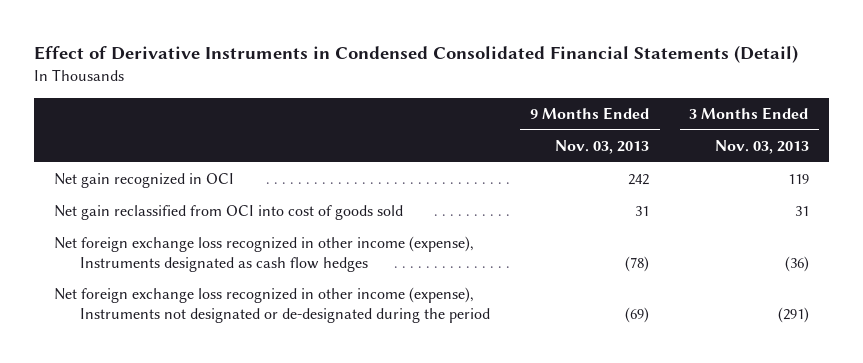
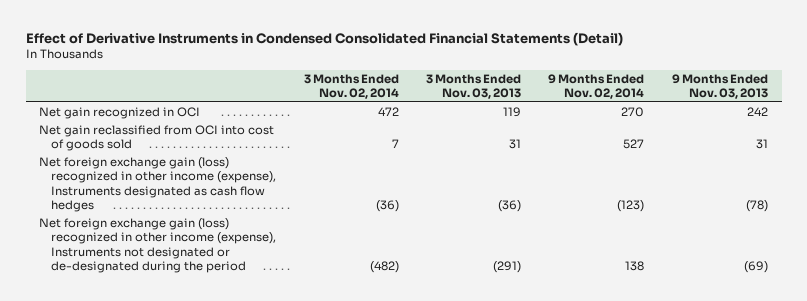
none -> [303,73,399,100] 3 Months Ended Nov. 02, 2014
none -> [548,73,645,100] 9 Months Ended Nov. 02, 2014
[54,236,475,272] Net foreign exchange loss recognized in other income (expense), Instruments designated as cash flow hedges -> [39,156,277,213] Net foreign exchange gain (loss) recognized in other income (expense), Instruments designated as cash flow hedges
[54,287,490,323] Net foreign exchange loss recognized in other income (expense), Instruments not designated or de-designated during the period -> [39,217,277,274] Net foreign exchange gain (loss) recognized in other income (expense), Instruments not designated or de-designated during the period

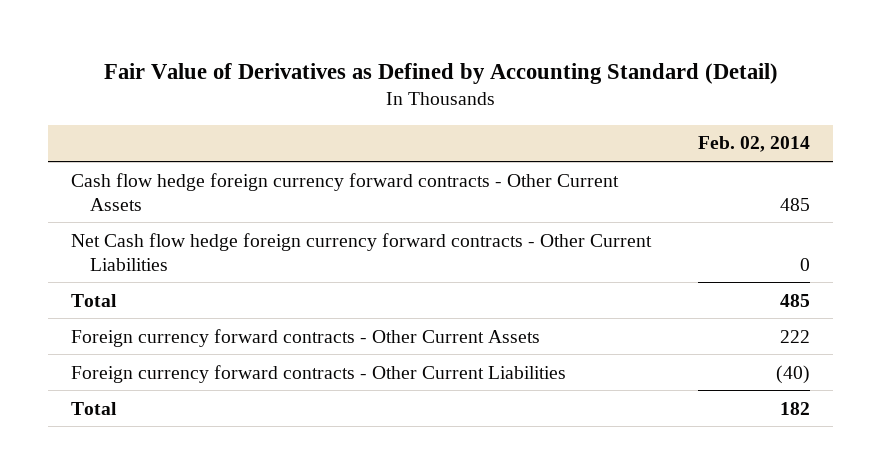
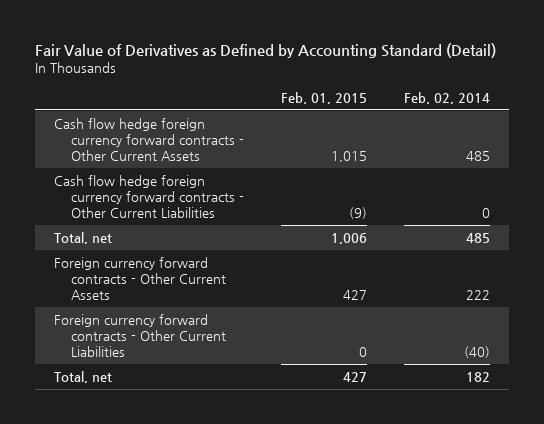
none -> [281,91,368,104] Feb. 01, 2015
[71,232,653,271] Net Cash flow hedge foreign currency forward contracts - Other Current Liabilities -> [53,175,244,219] Cash flow hedge foreign currency forward contracts - Other Current Liabilities
[71,293,118,307] Total -> [53,232,112,245] Total, net
[71,401,118,415] Total -> [53,371,112,384] Total, net

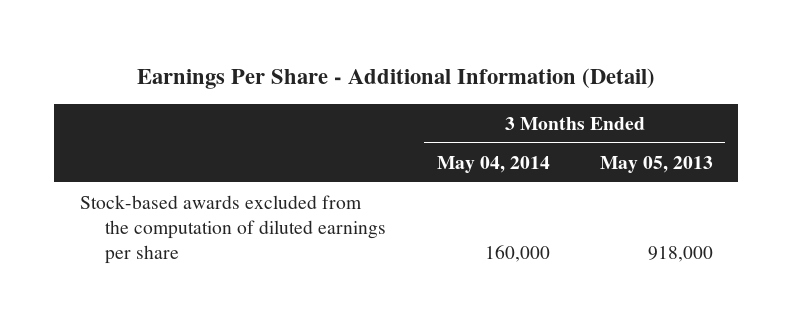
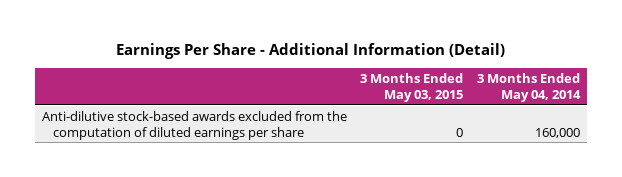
[599,155,713,173] May 05, 2013 -> none
none -> [360,73,464,103] 3 Months Ended May 03, 2015
[79,194,387,264] Stock-based awards excluded from the computation of diluted earnings per share -> [41,110,347,140] Anti-dilutive stock-based awards excluded from the computation of diluted earnings per share

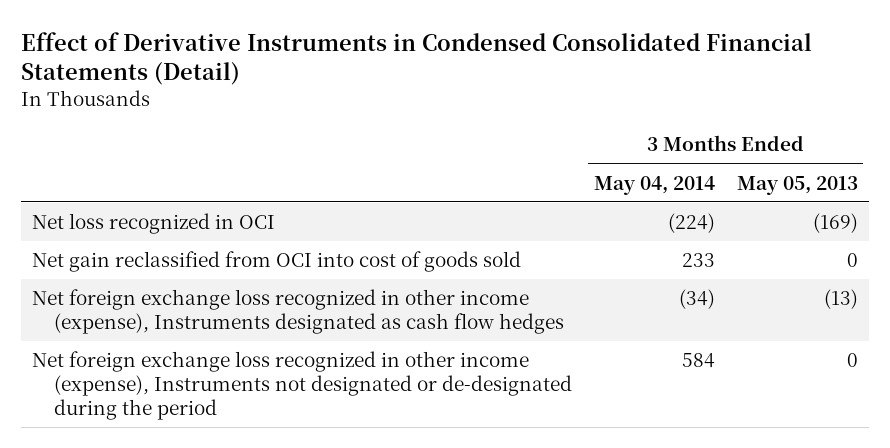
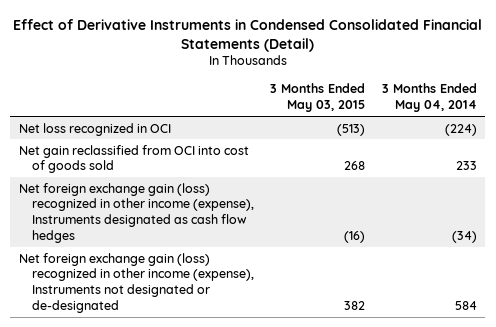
[736,175,858,195] May 05, 2013 -> none
none -> [270,83,366,113] 3 Months Ended May 03, 2015
[32,289,564,334] Net foreign exchange loss recognized in other income (expense), Instruments designated as cash flow hedges -> [18,182,254,243] Net foreign exchange gain (loss) recognized in other income (expense), Instruments designated as cash flow hedges
[32,351,572,420] Net foreign exchange loss recognized in other income (expense), Instruments not designated or de-designated during the period -> [18,252,254,313] Net foreign exchange gain (loss) recognized in other income (expense), Instruments not designated or de-designated

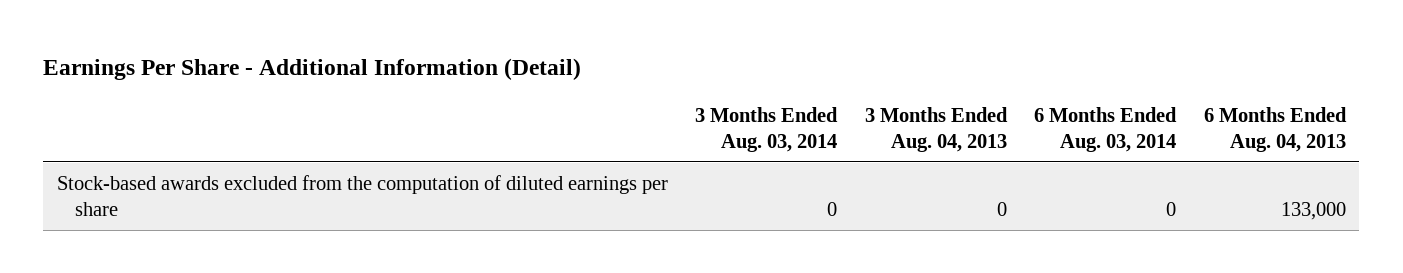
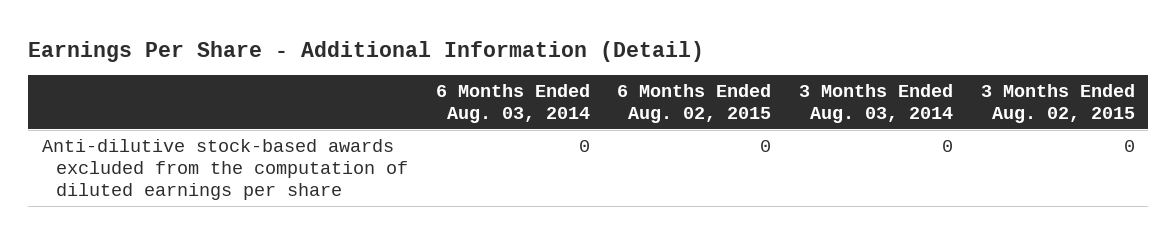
[864,106,1008,152] 3 Months Ended Aug. 04, 2013 -> none
[1203,106,1347,152] 6 Months Ended Aug. 04, 2013 -> none
none -> [617,84,772,124] 6 Months Ended Aug. 02, 2015
none -> [980,84,1135,124] 3 Months Ended Aug. 02, 2015
[56,174,668,217] Stock-based awards excluded from the computation of diluted earnings per share -> [41,138,409,201] Anti-dilutive stock-based awards excluded from the computation of diluted earnings per share

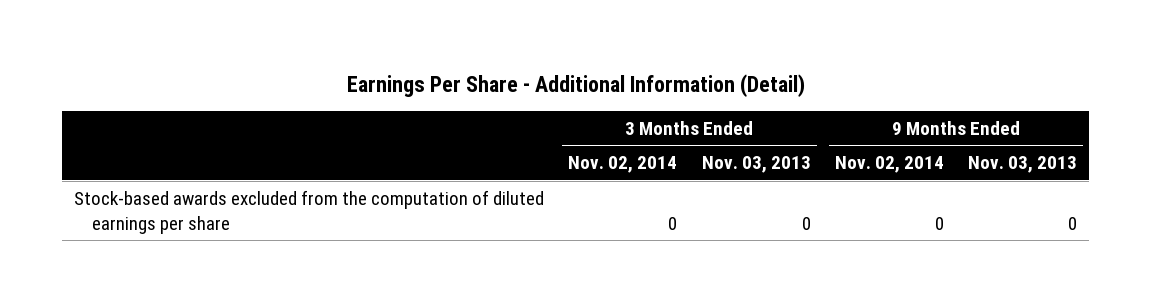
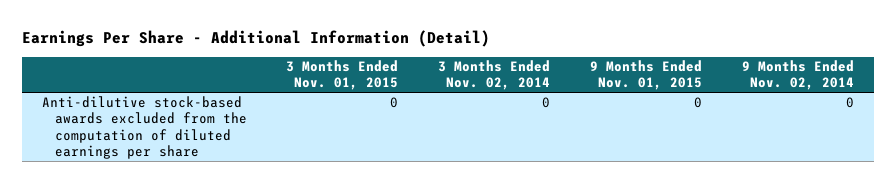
[701,156,811,174] Nov. 03, 2013 -> none
[968,156,1078,174] Nov. 03, 2013 -> none
none -> [286,59,399,91] 3 Months Ended Nov. 01, 2015
none -> [589,59,702,91] 9 Months Ended Nov. 01, 2015
[74,190,545,234] Stock-based awards excluded from the computation of diluted earnings per share -> [42,96,247,159] Anti-dilutive stock-based awards excluded from the computation of diluted earnings per share

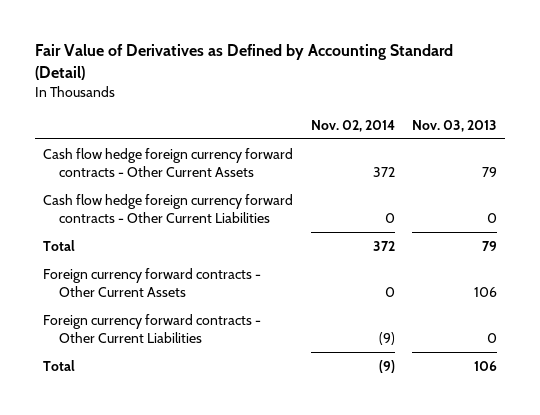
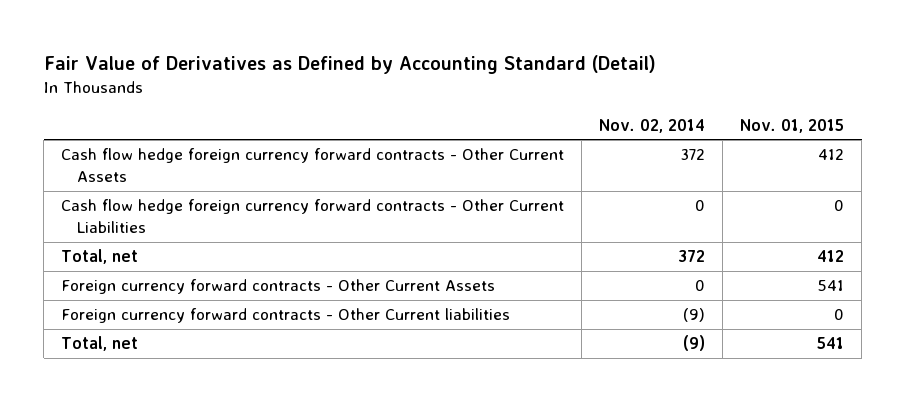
[411,119,497,132] Nov. 03, 2013 -> none
none -> [740,118,845,133] Nov. 01, 2015
[43,240,76,252] Total -> [61,249,139,265] Total, net
[43,314,262,343] Foreign currency forward contracts - Other Current Liabilities -> [61,308,511,324] Foreign currency forward contracts - Other Current liabilities
[43,360,76,372] Total -> [61,336,139,352] Total, net

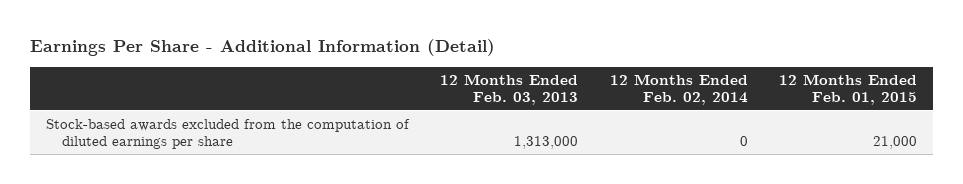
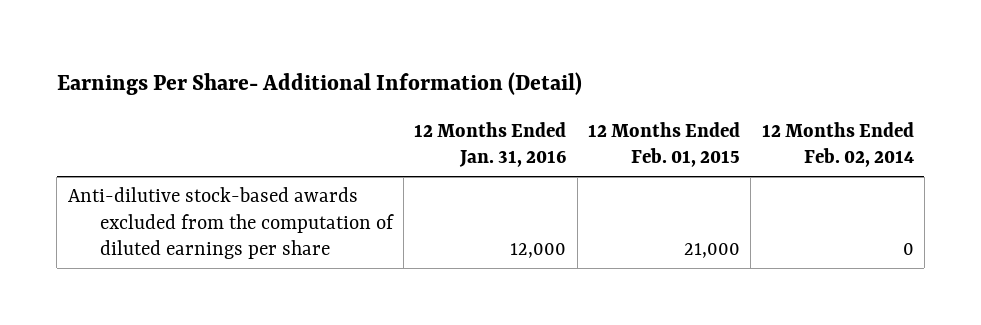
[29,39,495,57] Earnings Per Share - Additional Information (Detail) -> [56,71,582,95] Earnings Per Share- Additional Information (Detail)
[440,73,579,106] 12 Months Ended Feb. 03, 2013 -> none
none -> [414,121,567,167] 12 Months Ended Jan. 31, 2016
[45,118,410,150] Stock-based awards excluded from the computation of diluted earnings per share -> [67,187,394,259] Anti-dilutive stock-based awards excluded from the computation of diluted earnings per share

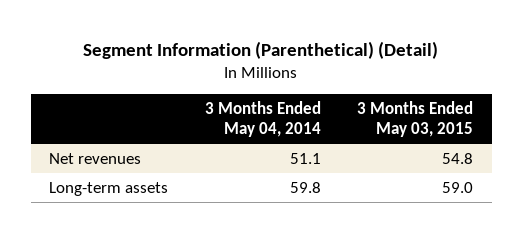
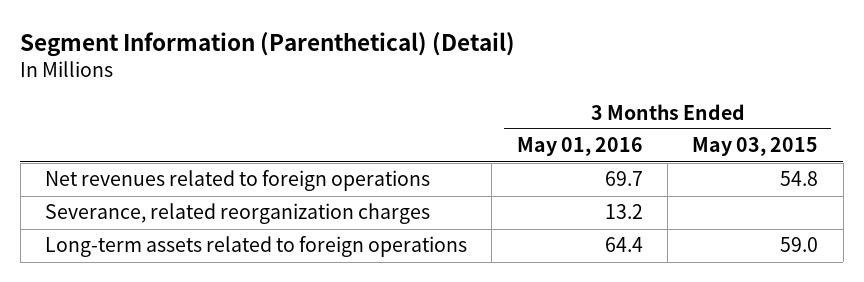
[204,101,321,137] 3 Months Ended May 04, 2014 -> none
none -> [516,137,643,157] May 01, 2016
[48,152,141,164] Net revenues -> [45,170,431,192] Net revenues related to foreign operations
none -> [45,203,431,225] Severance, related reorganization charges
[48,181,168,196] Long-term assets -> [45,236,468,258] Long-term assets related to foreign operations

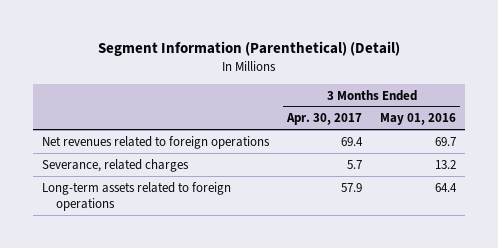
[692,137,819,157] May 03, 2015 -> none
none -> [286,113,363,126] Apr. 30, 2017
[45,203,431,225] Severance, related reorganization charges -> [42,158,190,172] Severance, related charges

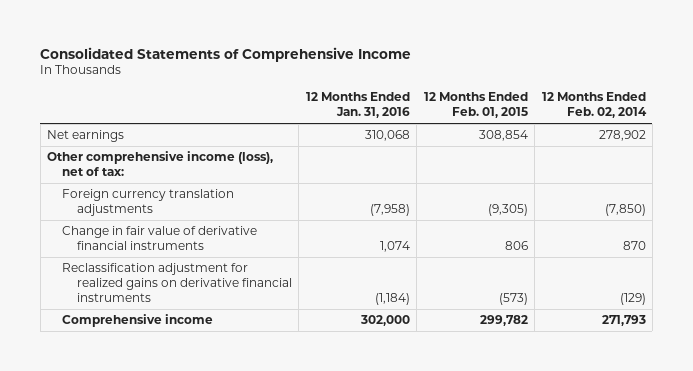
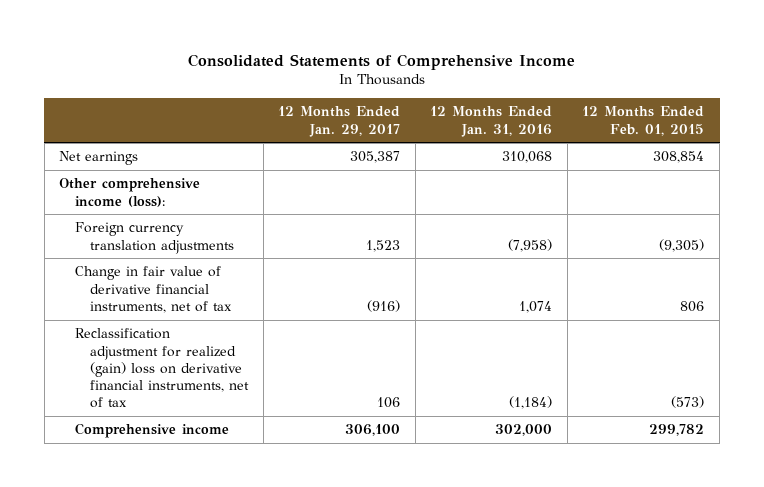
[541,92,647,119] 12 Months Ended Feb. 02, 2014 -> none
none -> [278,106,401,137] 12 Months Ended Jan. 29, 2017
[47,150,274,177] Other comprehensive income (loss), net of tax: -> [59,178,201,207] Other comprehensive income (loss):
[62,225,258,251] Change in fair value of derivative financial instruments -> [74,266,233,313] Change in fair value of derivative financial instruments, net of tax
[62,262,293,303] Reclassification adjustment for realized gains on derivative financial instruments -> [74,328,250,409] Reclassification adjustment for realized (gain) loss on derivative financial instruments, net of tax

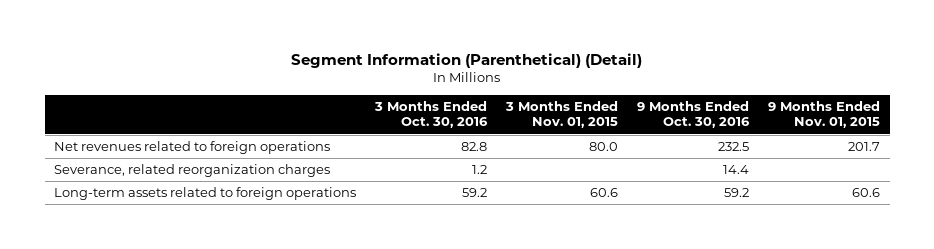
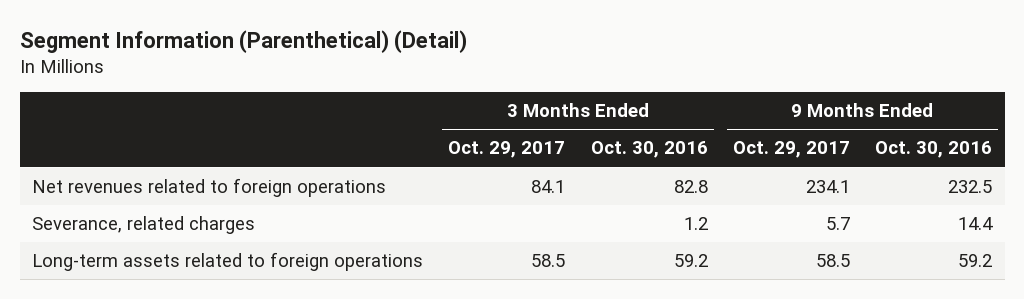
[505,101,619,129] 3 Months Ended Nov. 01, 2015 -> none
[768,101,881,129] 9 Months Ended Nov. 01, 2015 -> none
none -> [448,141,566,159] Oct. 29, 2017
none -> [732,141,850,159] Oct. 29, 2017
[54,164,331,178] Severance, related reorganization charges -> [32,216,256,235] Severance, related charges

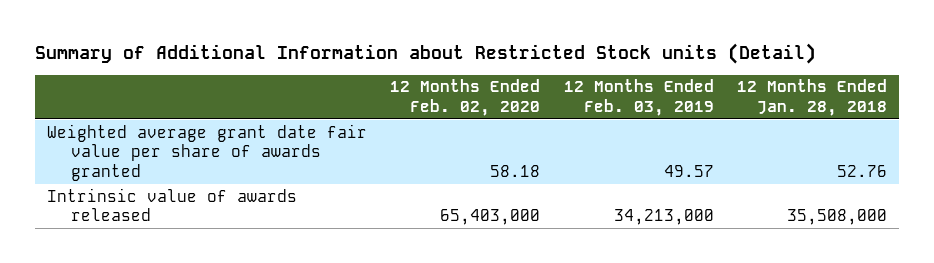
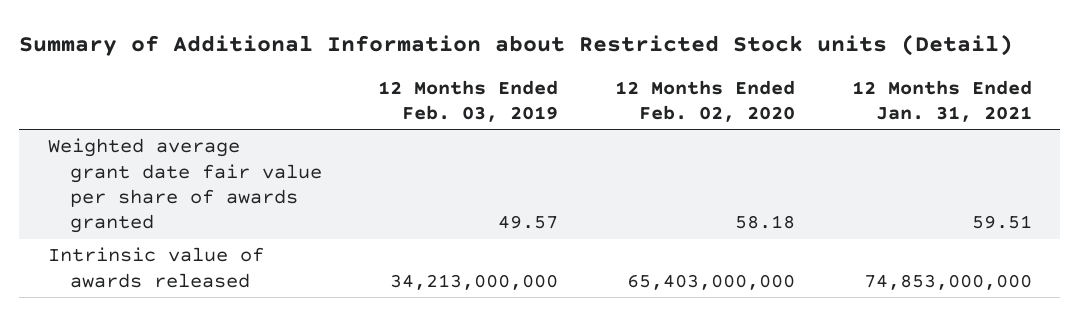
[737,79,888,116] 12 Months Ended Jan. 28, 2018 -> none
none -> [851,79,1032,122] 12 Months Ended Jan. 31, 2021
[440,209,541,226] 65,403,000 -> [627,273,796,290] 65,403,000,000
[613,209,714,226] 34,213,000 -> [390,273,559,290] 34,213,000,000

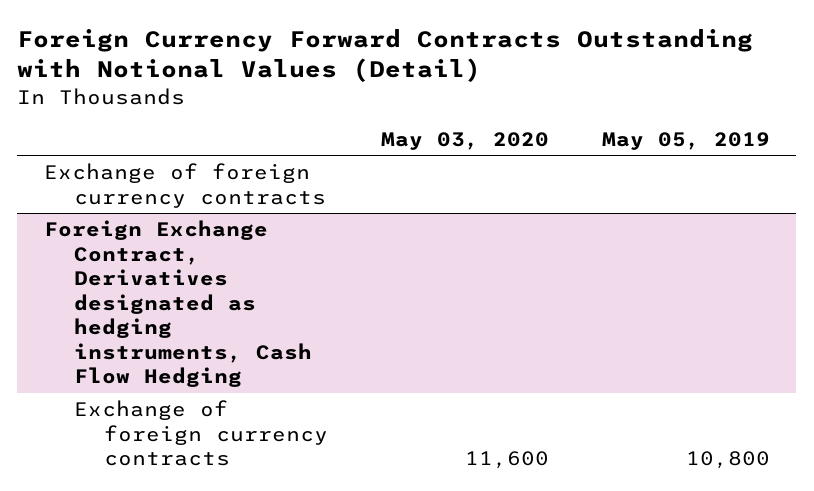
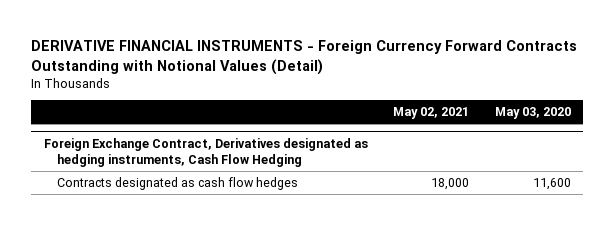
[17,29,754,83] Foreign Currency Forward Contracts Outstanding with Notional Values (Detail) -> [31,39,578,75] DERIVATIVE FINANCIAL INSTRUMENTS - Foreign Currency Forward Contracts Outstanding with Notional Values (Detail)
[601,131,770,150] May 05, 2019 -> none
none -> [393,107,470,120] May 02, 2021
[43,162,326,208] Exchange of foreign currency contracts -> none
[73,399,328,467] Exchange of foreign currency contracts -> [57,177,299,191] Contracts designated as cash flow hedges

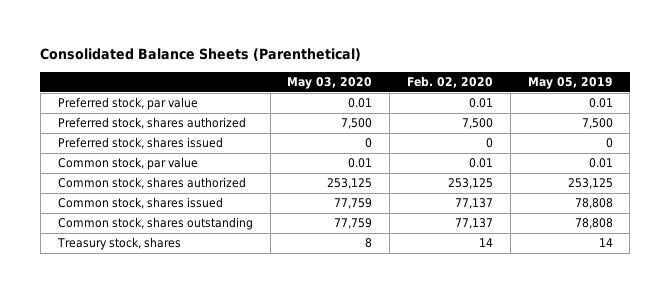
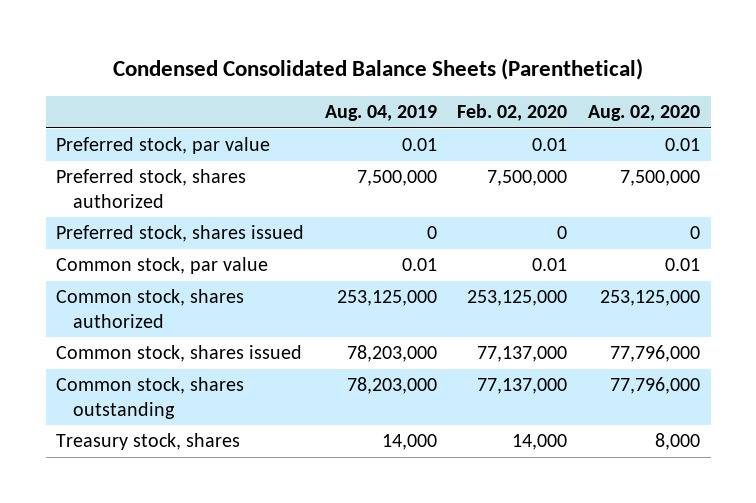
[40,48,362,62] Consolidated Balance Sheets (Parenthetical) -> [113,58,644,81] Condensed Consolidated Balance Sheets (Parenthetical)
[287,77,373,90] May 03, 2020 -> none
[527,77,613,90] May 05, 2019 -> none
none -> [324,105,437,122] Aug. 04, 2019
none -> [588,105,701,122] Aug. 02, 2020
[462,118,494,130] 7,500 -> [487,170,568,187] 7,500,000
[448,178,494,190] 253,125 -> [467,290,568,307] 253,125,000
[455,198,494,210] 77,137 -> [477,346,568,363] 77,137,000
[455,218,494,230] 77,137 -> [477,378,568,395] 77,137,000
[479,238,494,248] 14 -> [512,434,568,451] 14,000

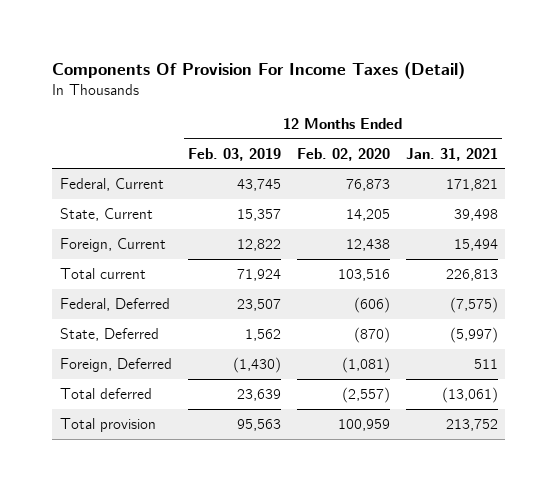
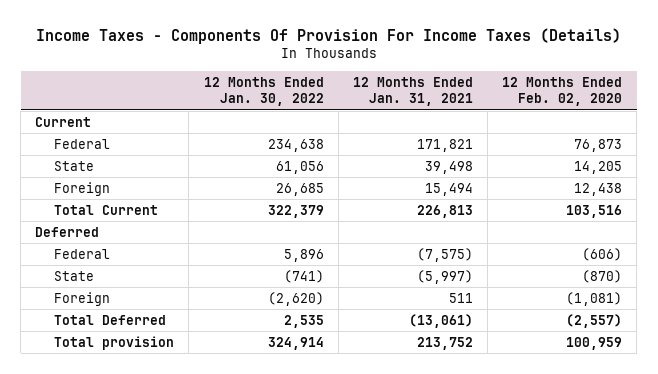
[51,61,465,79] Components Of Provision For Income Taxes (Detail) -> [35,27,621,44] Income Taxes - Components Of Provision For Income Taxes (Details)
[187,147,281,161] Feb. 03, 2019 -> none
none -> [203,76,324,107] 12 Months Ended Jan. 30, 2022
none -> [35,116,92,127] Current
[59,177,164,191] Federal, Current -> [54,138,111,149] Federal
[59,207,153,221] State, Current -> [54,160,95,171] State
[59,237,166,252] Foreign, Current -> [54,181,111,196] Foreign
[59,267,146,279] Total current -> [54,204,159,215] Total Current
none -> [35,226,100,237] Deferred
[59,297,170,311] Federal, Deferred -> [54,248,111,259] Federal
[59,327,159,341] State, Deferred -> [54,270,95,281] State
[59,357,172,372] Foreign, Deferred -> [54,291,111,306] Foreign
[59,387,152,399] Total deferred -> [54,314,167,325] Total Deferred

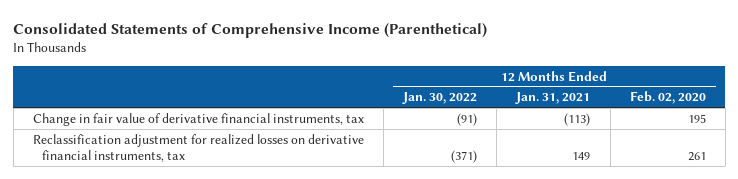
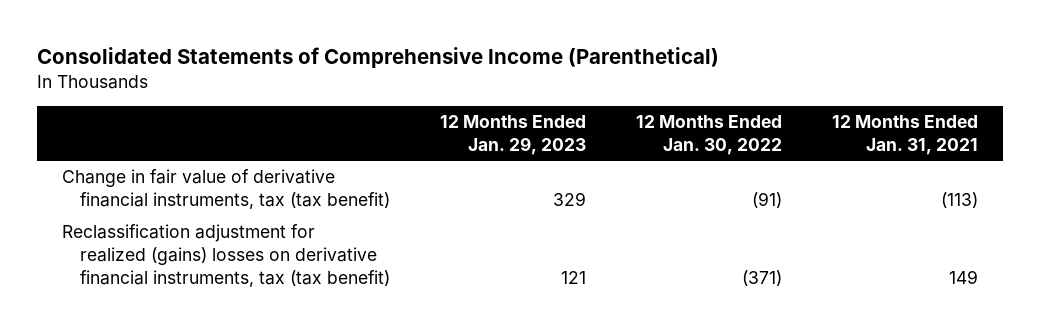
[629,91,706,105] Feb. 02, 2020 -> none
none -> [439,115,586,155] 12 Months Ended Jan. 29, 2023
[32,112,364,126] Change in fair value of derivative financial instruments, tax -> [61,169,390,210] Change in fair value of derivative financial instruments, tax (tax benefit)
[32,133,364,163] Reclassification adjustment for realized losses on derivative financial instruments, tax -> [61,224,390,288] Reclassification adjustment for realized (gains) losses on derivative financial instruments, tax (tax benefit)

